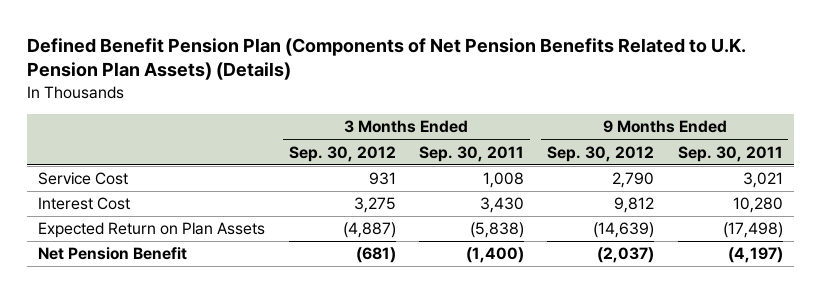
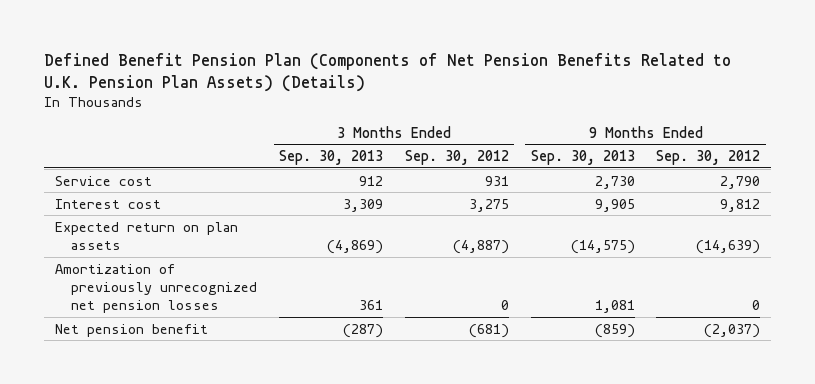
[418,145,524,162] Sep. 30, 2011 -> none
[677,145,783,162] Sep. 30, 2011 -> none
none -> [279,150,384,166] Sep. 30, 2013
none -> [530,150,635,166] Sep. 30, 2013
[38,172,129,186] Service Cost -> [54,175,152,186] Service cost
[38,197,131,211] Interest Cost -> [54,198,161,209] Interest cost
[38,222,266,239] Expected Return on Plan Assets -> [54,221,238,250] Expected return on plan assets
none -> [54,263,258,314] Amortization of previously unrecognized net pension losses
[38,247,188,261] Net Pension Benefit -> [54,323,208,337] Net pension benefit

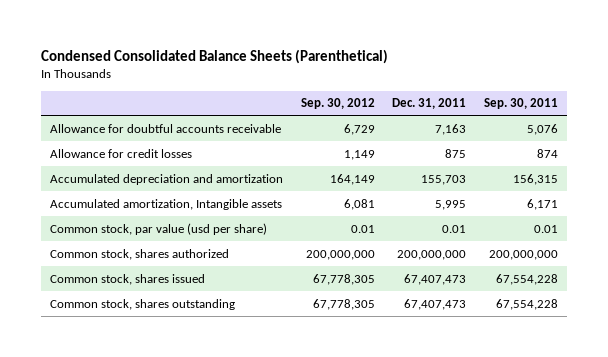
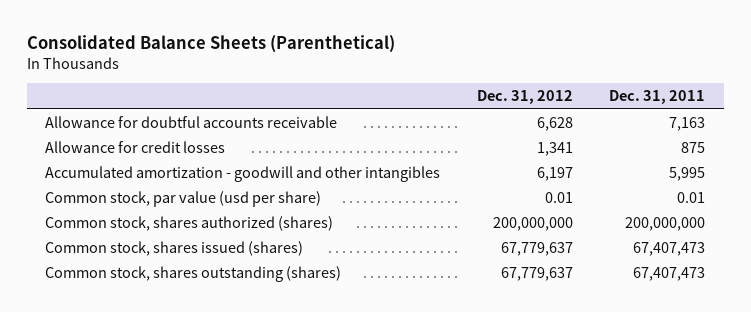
[41,48,389,64] Condensed Consolidated Balance Sheets (Parenthetical) -> [26,35,395,54] Consolidated Balance Sheets (Parenthetical)
[300,98,375,110] Sep. 30, 2012 -> none
[483,98,558,110] Sep. 30, 2011 -> none
none -> [476,90,573,105] Dec. 31, 2012
[49,173,283,185] Accumulated depreciation and amortization -> none
[49,198,282,210] Accumulated amortization, Intangible assets -> [45,165,441,182] Accumulated amortization - goodwill and other intangibles
[49,248,229,260] Common stock, shares authorized -> [45,215,334,231] Common stock, shares authorized (shares)
[49,273,205,285] Common stock, shares issued -> [45,240,304,256] Common stock, shares issued (shares)
[49,298,235,310] Common stock, shares outstanding -> [45,265,342,282] Common stock, shares outstanding (shares)

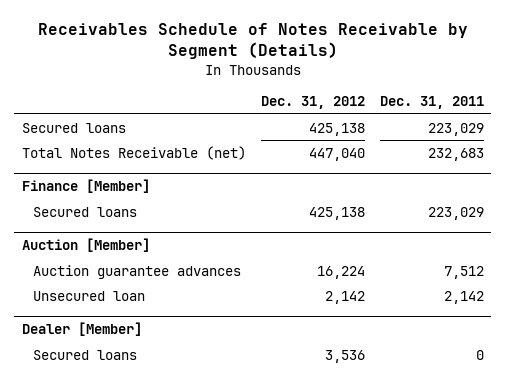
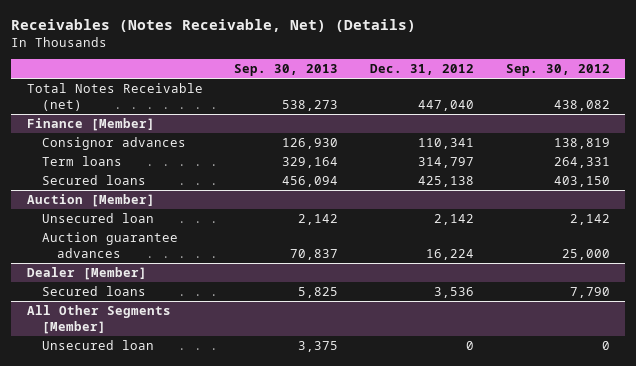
[37,23,468,60] Receivables Schedule of Notes Receivable by Segment (Details) -> [10,19,416,33] Receivables (Notes Receivable, Net) (Details)
[379,95,484,109] Dec. 31, 2011 -> none
none -> [234,64,339,77] Sep. 30, 2013
none -> [505,64,610,77] Sep. 30, 2012
[21,122,126,133] Secured loans -> none
none -> [41,137,186,151] Consignor advances
none -> [41,156,122,167] Term loans
[32,264,241,279] Auction guarantee advances -> [41,232,178,259] Auction guarantee advances
none -> [26,305,171,335] All Other Segments [Member]
none -> [41,340,154,351] Unsecured loan

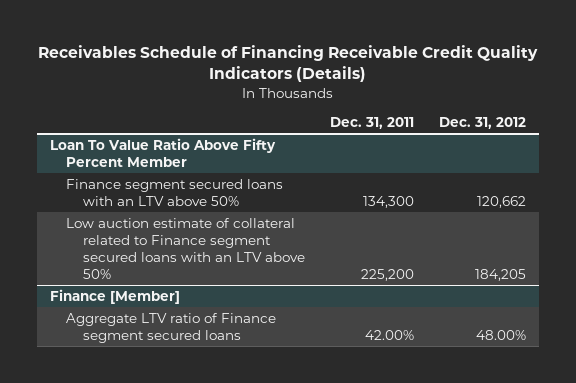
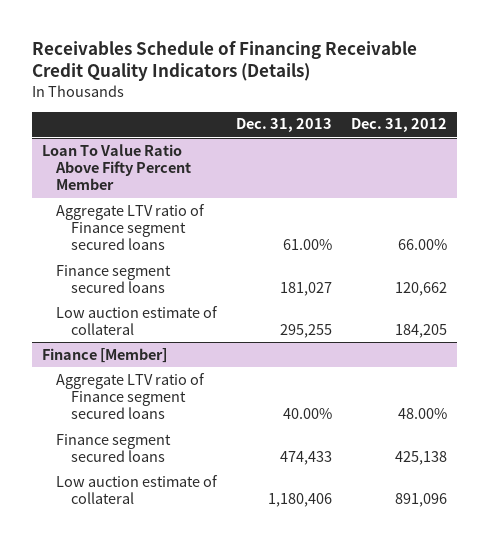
[330,117,415,130] Dec. 31, 2011 -> none
none -> [236,118,333,133] Dec. 31, 2013
none -> [56,203,206,251] Aggregate LTV ratio of Finance segment secured loans
[66,178,284,206] Finance segment secured loans with an LTV above 50% -> [56,264,172,294] Finance segment secured loans
[66,217,305,279] Low auction estimate of collateral related to Finance segment secured loans with an LTV above 50% -> [56,305,219,336] Low auction estimate of collateral
none -> [56,433,172,463] Finance segment secured loans
none -> [56,474,219,505] Low auction estimate of collateral

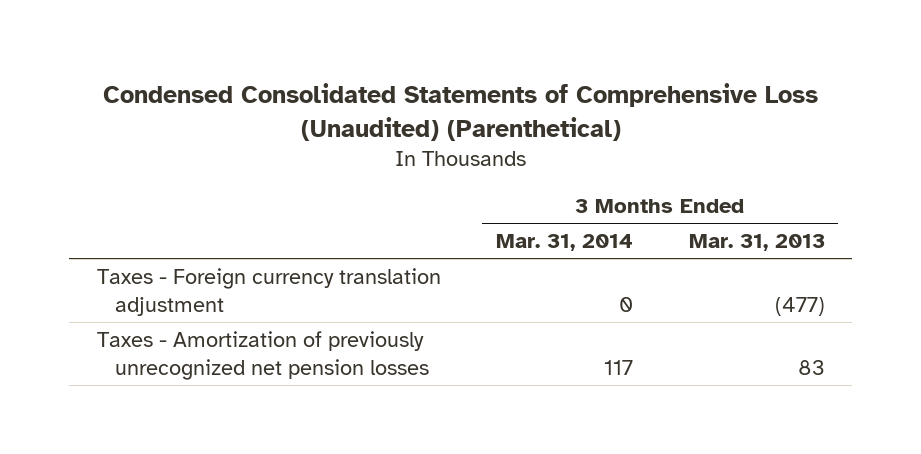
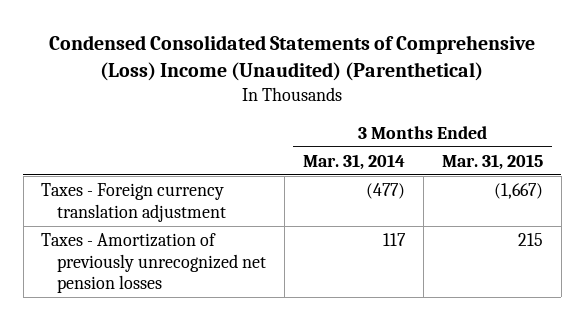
[102,82,818,141] Condensed Consolidated Statements of Comprehensive Loss (Unaudited) (Parenthetical) -> [49,35,536,82] Condensed Consolidated Statements of Comprehensive (Loss) Income (Unaudited) (Parenthetical)
[688,234,825,252] Mar. 31, 2013 -> none
none -> [441,153,543,170] Mar. 31, 2015
[619,297,634,313] 0 -> [365,182,405,199] (477)

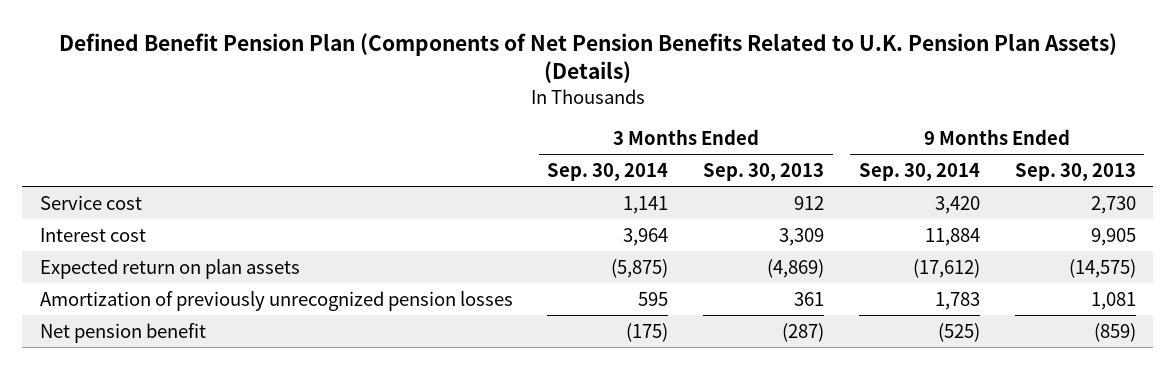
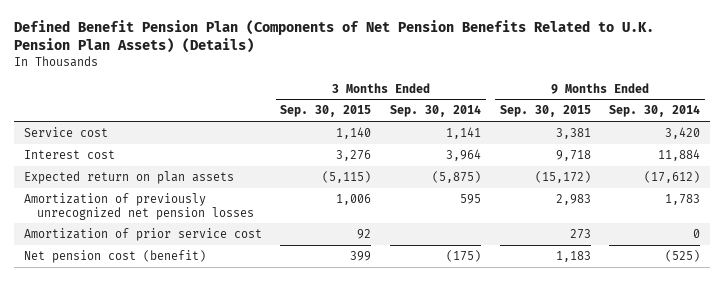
[703,162,825,181] Sep. 30, 2013 -> none
[1014,162,1136,181] Sep. 30, 2013 -> none
none -> [280,105,372,118] Sep. 30, 2015
none -> [499,105,591,118] Sep. 30, 2015
[39,290,513,311] Amortization of previously unrecognized pension losses -> [23,192,254,220] Amortization of previously unrecognized net pension losses
none -> [23,227,262,241] Amortization of prior service cost
[39,322,206,343] Net pension benefit -> [23,249,206,263] Net pension cost (benefit)

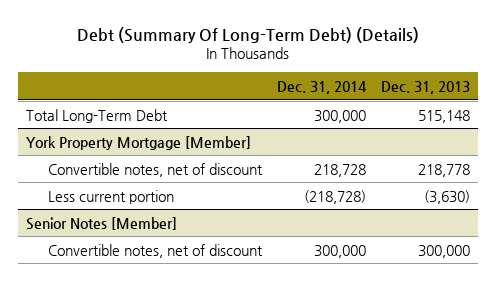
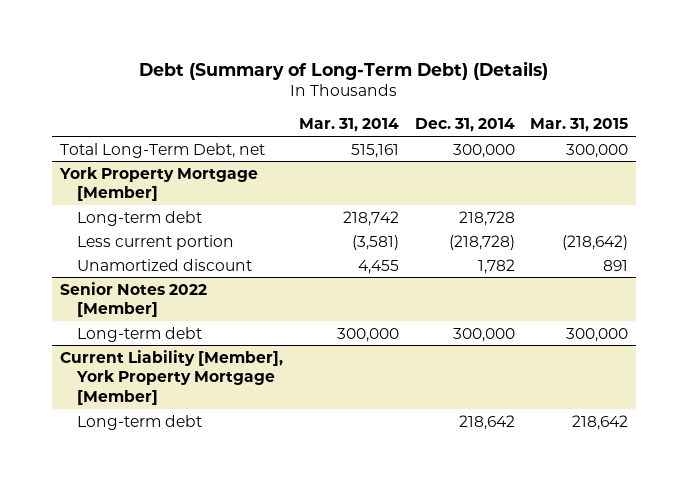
[76,26,419,43] Debt (Summary Of Long-Term Debt) (Details) -> [139,60,549,80] Debt (Summary of Long-Term Debt) (Details)
[381,80,471,94] Dec. 31, 2013 -> none
none -> [298,118,399,133] Mar. 31, 2014
none -> [530,118,629,133] Mar. 31, 2015
[25,108,168,123] Total Long-Term Debt -> [60,142,266,158] Total Long-Term Debt, net
[47,162,263,177] Convertible notes, net of discount -> [76,210,202,226] Long-term debt
none -> [76,258,252,271] Unamortized discount
[25,216,177,230] Senior Notes [Member] -> [60,281,208,318] Senior Notes 2022 [Member]
[47,243,263,258] Convertible notes, net of discount -> [76,326,202,342] Long-term debt
none -> [60,349,284,405] Current Liability [Member], York Property Mortgage [Member]
none -> [76,414,202,430] Long-term debt

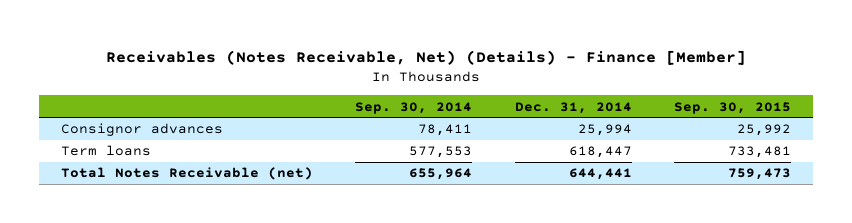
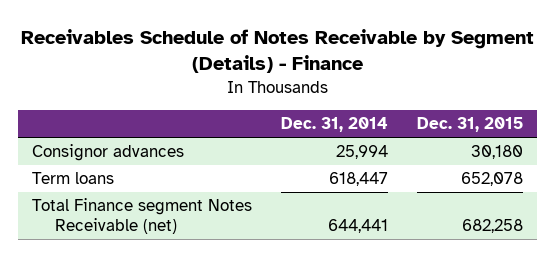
[105,49,746,65] Receivables (Notes Receivable, Net) (Details) - Finance [Member] -> [20,29,534,74] Receivables Schedule of Notes Receivable by Segment (Details) - Finance
[355,101,473,114] Sep. 30, 2014 -> none
[674,101,792,114] Sep. 30, 2015 -> none
none -> [416,117,523,133] Dec. 31, 2015
[60,167,313,181] Total Notes Receivable (net) -> [32,198,253,235] Total Finance segment Notes Receivable (net)

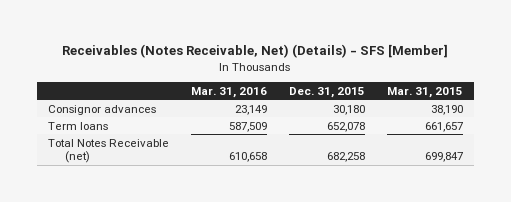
[20,29,534,74] Receivables Schedule of Notes Receivable by Segment (Details) - Finance -> [62,44,449,59] Receivables (Notes Receivable, Net) (Details) - SFS [Member]
[281,117,389,133] Dec. 31, 2014 -> none
none -> [191,86,268,98] Mar. 31, 2016
none -> [386,86,463,98] Mar. 31, 2015
[32,198,253,235] Total Finance segment Notes Receivable (net) -> [48,138,170,164] Total Notes Receivable (net)

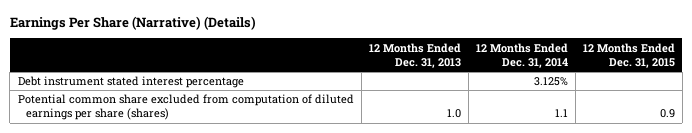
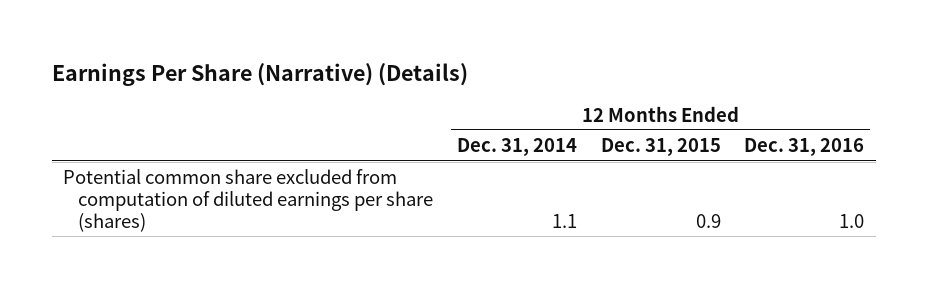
[368,42,461,68] 12 Months Ended Dec. 31, 2013 -> none
none -> [744,138,865,157] Dec. 31, 2016
[17,76,244,89] Debt instrument stated interest percentage -> none

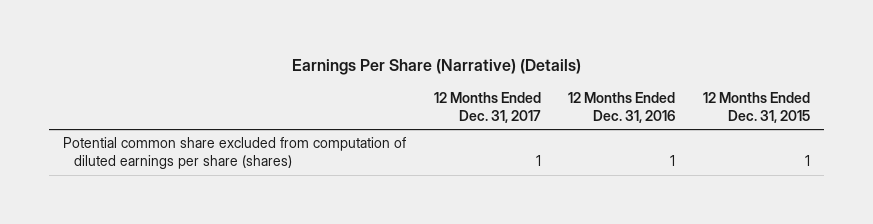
[456,138,577,157] Dec. 31, 2014 -> none
none -> [433,91,541,124] 12 Months Ended Dec. 31, 2017
[695,213,721,228] 0.9 -> [805,155,811,167] 1
[839,213,865,228] 1.0 -> [670,155,676,167] 1

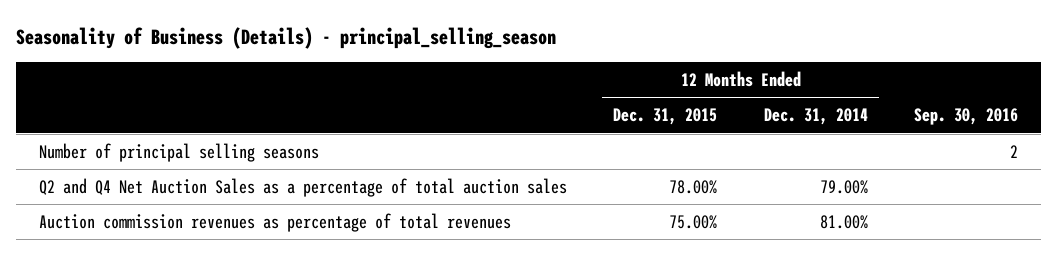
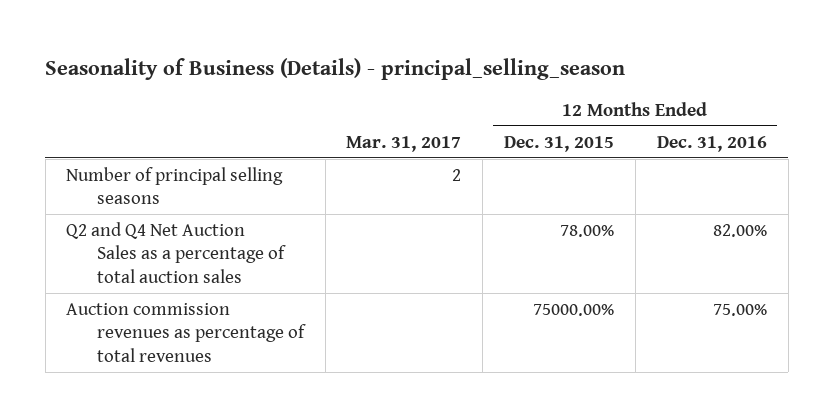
[763,108,868,126] Dec. 31, 2014 -> none
[914,108,1019,126] Sep. 30, 2016 -> none
none -> [346,135,462,152] Mar. 31, 2017
none -> [656,135,767,152] Dec. 31, 2016
[669,215,718,230] 75.00% -> [533,303,615,316] 75000.00%

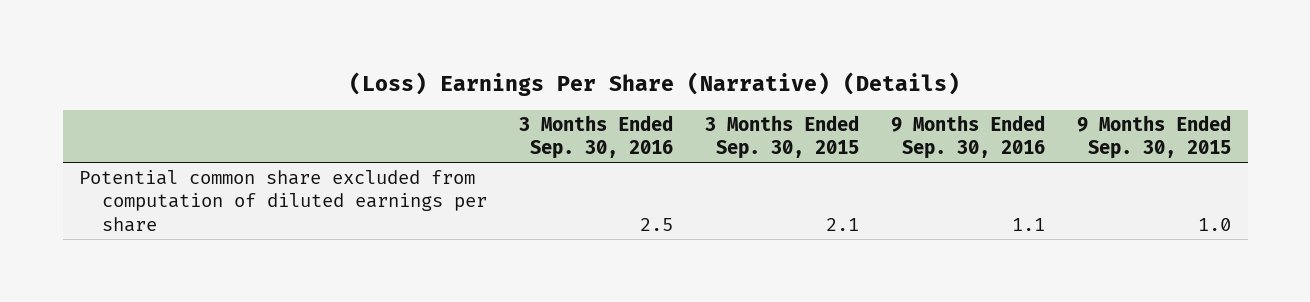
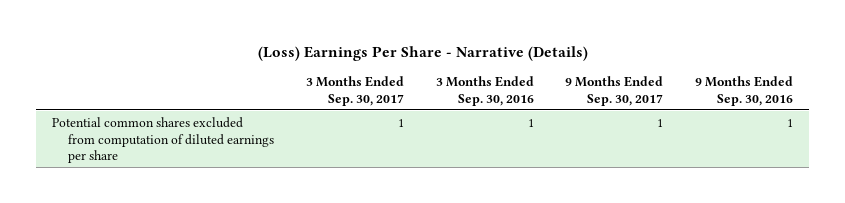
[349,72,961,97] (Loss) Earnings Per Share (Narrative) (Details) -> [257,45,588,61] (Loss) Earnings Per Share - Narrative (Details)
[705,114,860,160] 3 Months Ended Sep. 30, 2015 -> none
[1077,114,1232,160] 9 Months Ended Sep. 30, 2015 -> none
none -> [305,76,404,106] 3 Months Ended Sep. 30, 2017
none -> [565,76,664,106] 9 Months Ended Sep. 30, 2017
[78,169,488,233] Potential common share excluded from computation of diluted earnings per share -> [52,116,275,164] Potential common shares excluded from computation of diluted earnings per share
[640,218,674,232] 2.5 -> [527,118,534,127] 1
[1012,218,1046,232] 1.1 -> [787,118,794,127] 1

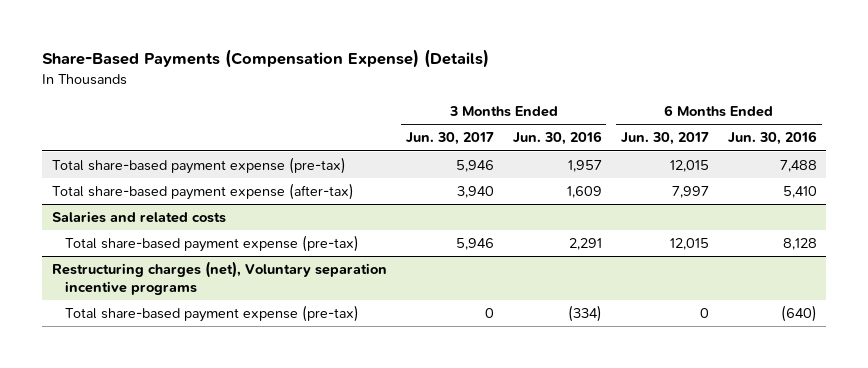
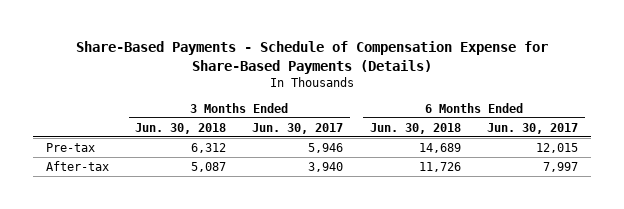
[42,49,490,69] Share-Based Payments (Compensation Expense) (Details) -> [75,40,548,74] Share-Based Payments - Schedule of Compensation Expense for Share-Based Payments (Details)
[512,131,602,146] Jun. 30, 2016 -> none
[727,131,817,146] Jun. 30, 2016 -> none
none -> [135,122,227,134] Jun. 30, 2018
none -> [369,122,461,134] Jun. 30, 2018
[51,211,226,224] Salaries and related costs -> none
[65,235,360,253] Total share-based payment expense (pre-tax) -> none
[51,261,387,296] Restructuring charges (net), Voluntary separation incentive programs -> none
[65,305,360,323] Total share-based payment expense (pre-tax) -> none
[51,157,346,175] Total share-based payment expense (pre-tax) -> [45,142,95,152] Pre-tax
[51,183,354,201] Total share-based payment expense (after-tax) -> [45,160,109,171] After-tax

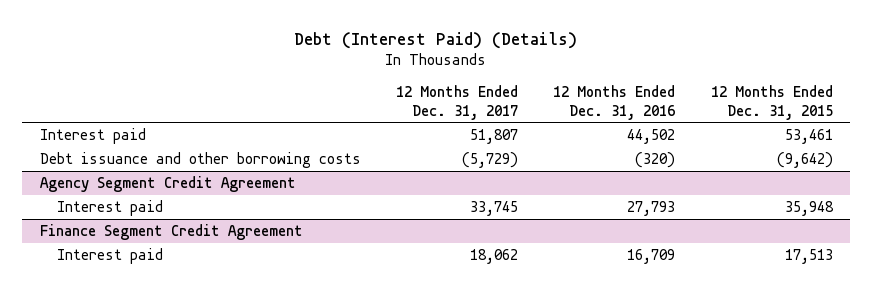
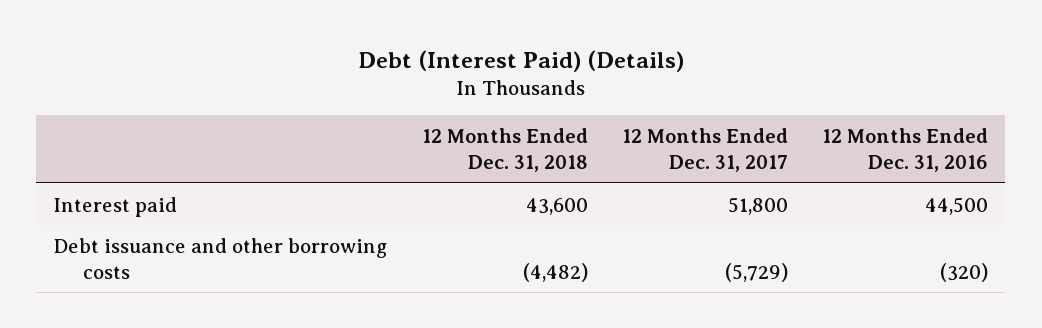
[710,84,833,120] 12 Months Ended Dec. 31, 2015 -> none
none -> [421,127,588,173] 12 Months Ended Dec. 31, 2018
[470,129,519,145] 51,807 -> [727,196,788,215] 51,800
[627,129,676,145] 44,502 -> [925,196,989,215] 44,500
[39,176,296,193] Agency Segment Credit Agreement -> none
[56,200,163,217] Interest paid -> none
[39,224,303,241] Finance Segment Credit Agreement -> none
[56,248,163,265] Interest paid -> none

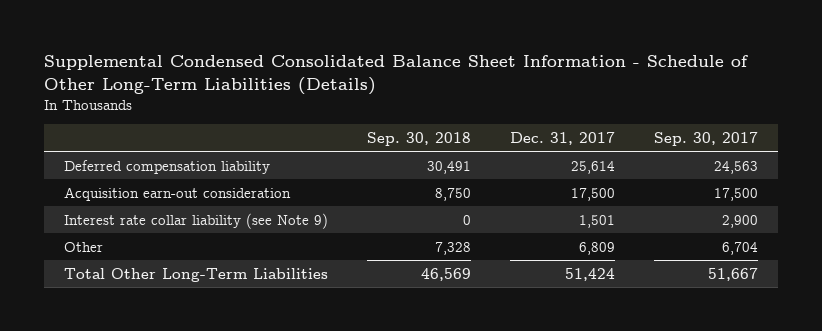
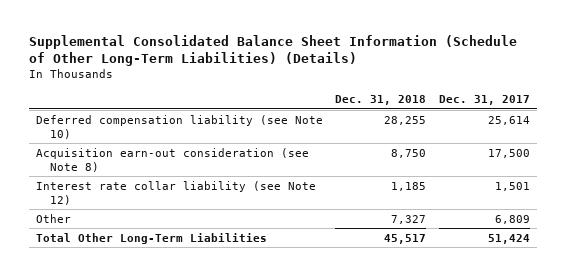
[44,55,749,95] Supplemental Condensed Consolidated Balance Sheet Information - Schedule of Other Long-Term Liabilities (Details) -> [29,35,518,67] Supplemental Consolidated Balance Sheet Information (Schedule of Other Long-Term Liabilities) (Details)
[367,131,472,146] Sep. 30, 2018 -> none
[654,131,759,146] Sep. 30, 2017 -> none
none -> [335,94,427,105] Dec. 31, 2018
[64,159,271,174] Deferred compensation liability -> [35,114,323,139] Deferred compensation liability (see Note 10)
[64,186,292,201] Acquisition earn-out consideration -> [35,147,309,172] Acquisition earn-out consideration (see Note 8)
[64,212,329,229] Interest rate collar liability (see Note 9) -> [35,180,316,205] Interest rate collar liability (see Note 12)

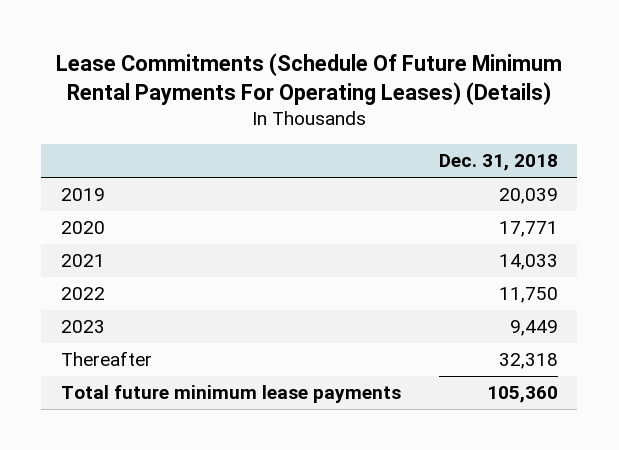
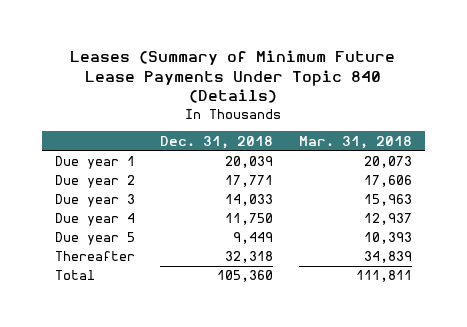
[56,52,563,105] Lease Commitments (Schedule Of Future Minimum Rental Payments For Operating Leases) (Details) -> [70,49,396,104] Leases (Summary of Minimum Future Lease Payments Under Topic 840 (Details)
none -> [299,135,413,149] Mar. 31, 2018
[60,188,105,202] 2019 -> [54,156,135,170] Due year 1
[60,221,105,235] 2020 -> [54,175,135,189] Due year 2
[60,254,105,268] 2021 -> [54,194,135,208] Due year 3
[60,287,105,301] 2022 -> [54,213,135,227] Due year 4
[60,320,105,334] 2023 -> [54,232,135,246] Due year 5
[60,385,401,404] Total future minimum lease payments -> [54,270,95,281] Total

